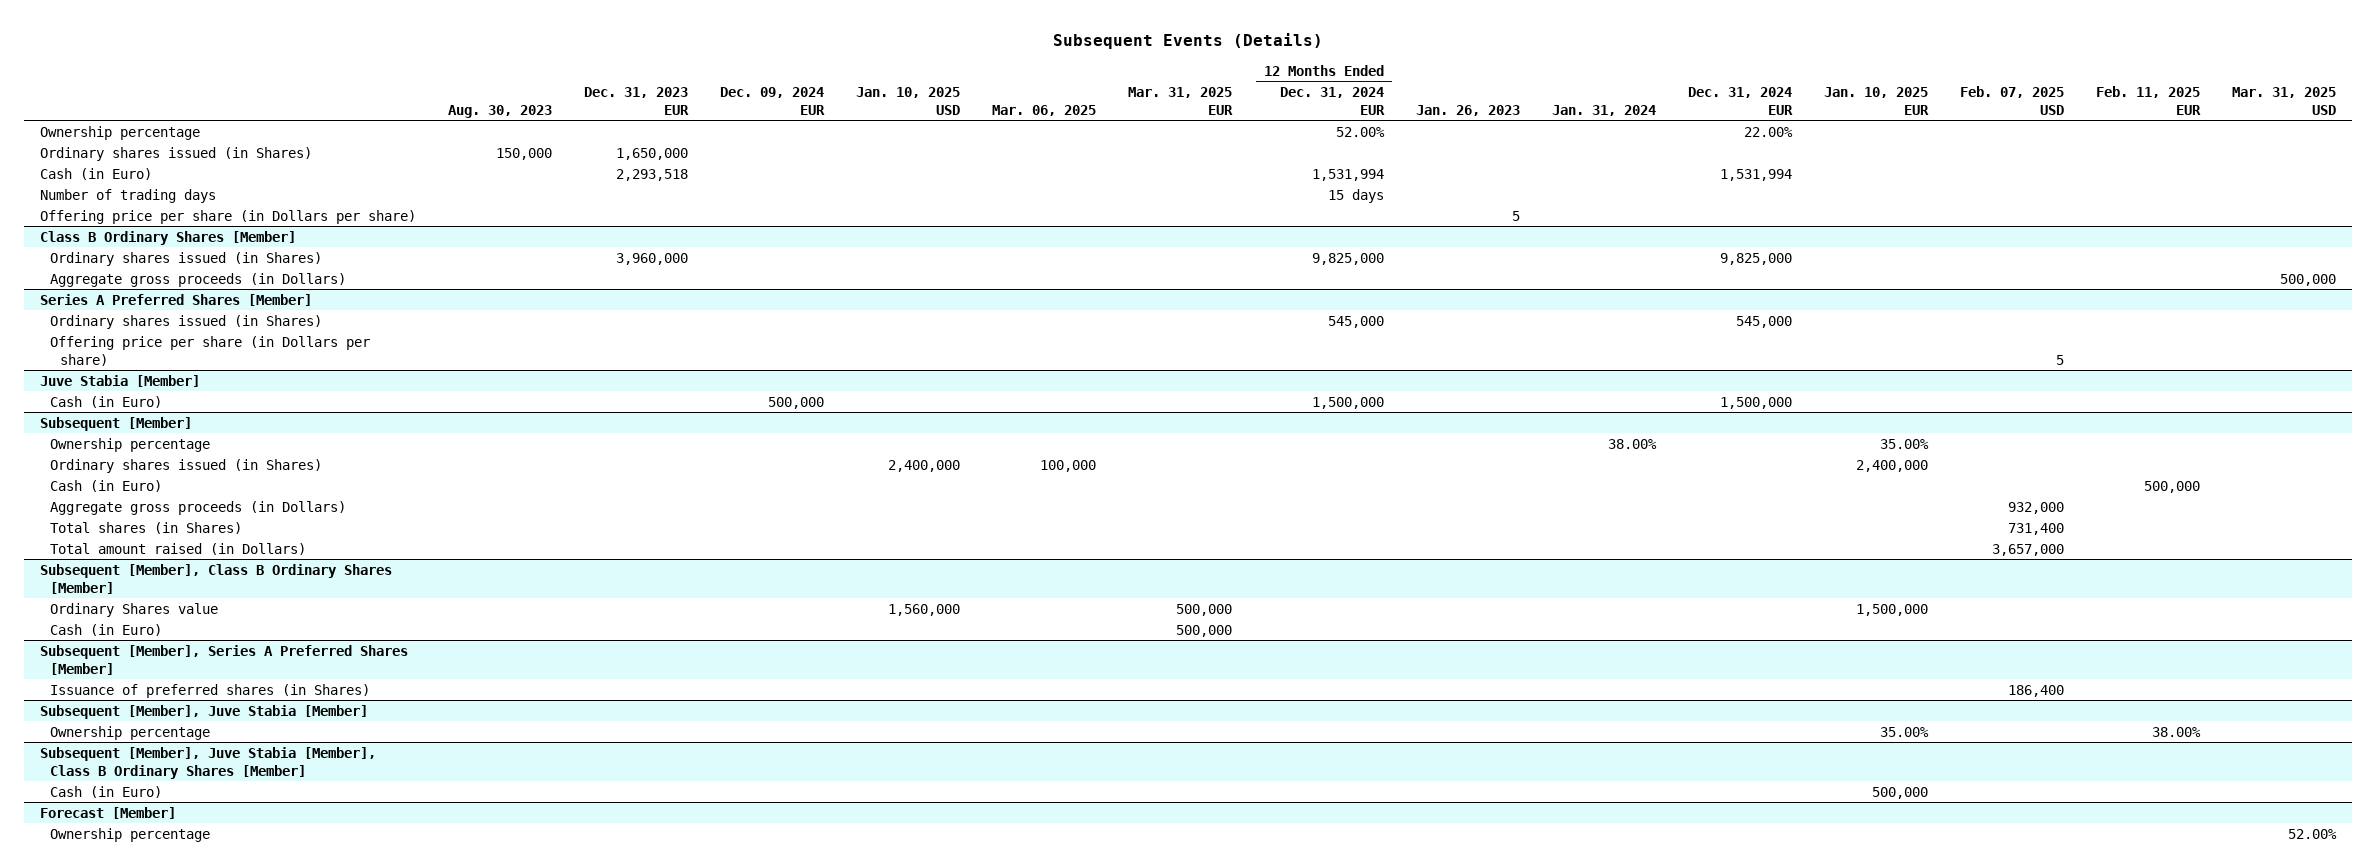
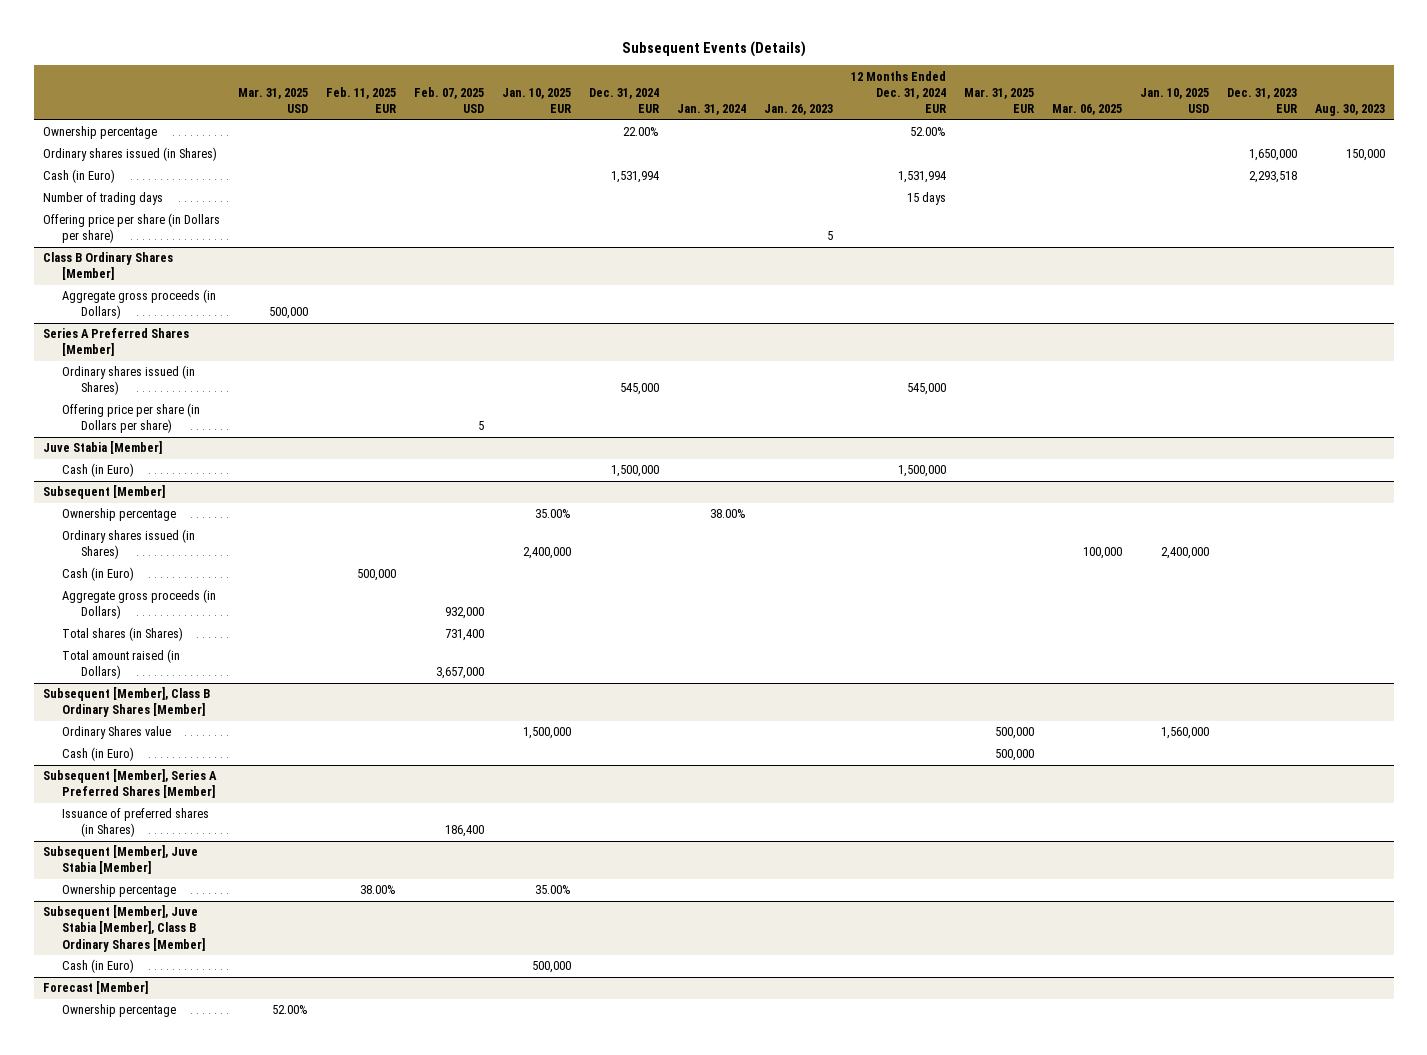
[720,87,826,115] Dec. 09, 2024 EUR -> none
[50,251,323,266] Ordinary shares issued (in Shares) -> none

